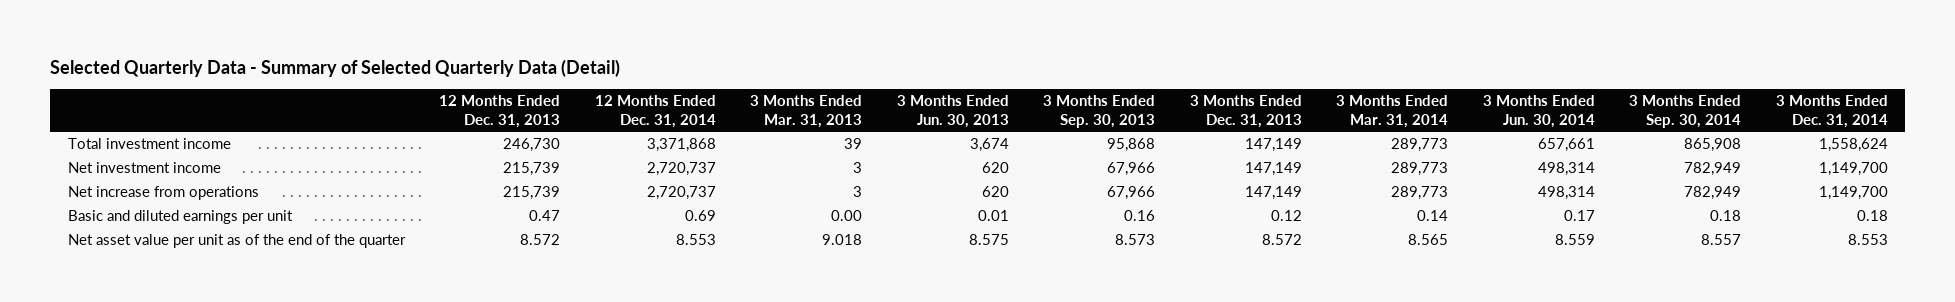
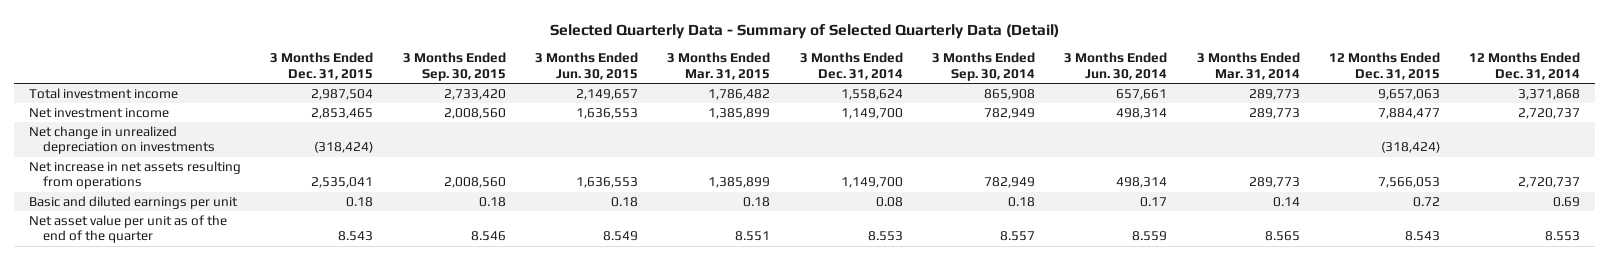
[439,95,561,128] 12 Months Ended Dec. 31, 2013 -> none
[750,95,863,128] 3 Months Ended Mar. 31, 2013 -> none
[896,95,1009,128] 3 Months Ended Jun. 30, 2013 -> none
[1043,95,1156,128] 3 Months Ended Sep. 30, 2013 -> none
[1189,95,1302,128] 3 Months Ended Dec. 31, 2013 -> none
none -> [270,52,374,80] 3 Months Ended Dec. 31, 2015
none -> [402,52,506,81] 3 Months Ended Sep. 30, 2015
none -> [534,52,638,80] 3 Months Ended Jun. 30, 2015
none -> [667,52,771,80] 3 Months Ended Mar. 31, 2015
none -> [1328,52,1440,80] 12 Months Ended Dec. 31, 2015
none -> [28,125,215,155] Net change in unrealized depreciation on investments
[67,186,259,201] Net increase from operations -> [28,160,241,190] Net increase in net assets resulting from operations
[1856,210,1888,222] 0.18 -> [875,196,903,207] 0.08

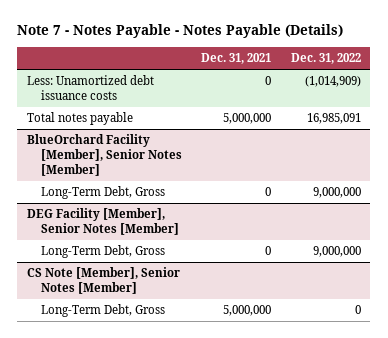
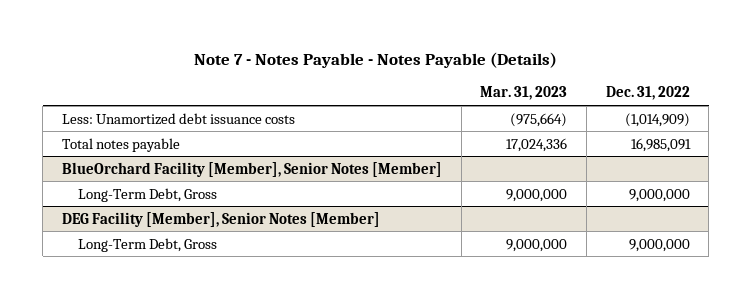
[201,53,272,65] Dec. 31, 2021 -> none
none -> [480,86,568,101] Mar. 31, 2023
[27,267,181,295] CS Note [Member], Senior Notes [Member] -> none
[41,304,166,318] Long-Term Debt, Gross -> none

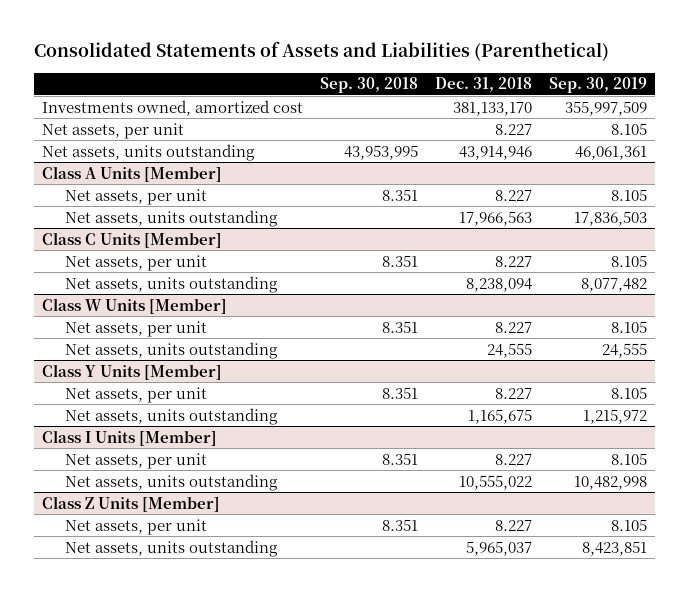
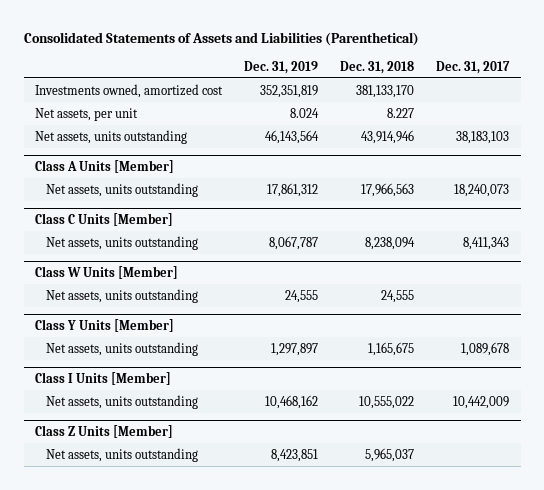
[320,77,419,94] Sep. 30, 2018 -> none
[548,77,647,94] Sep. 30, 2019 -> none
none -> [243,60,318,74] Dec. 31, 2019
none -> [436,60,511,74] Dec. 31, 2017
[65,188,208,205] Net assets, per unit -> none
[65,254,208,271] Net assets, per unit -> none
[65,320,208,337] Net assets, per unit -> none
[65,386,208,403] Net assets, per unit -> none
[65,452,208,469] Net assets, per unit -> none
[65,518,208,535] Net assets, per unit -> none

